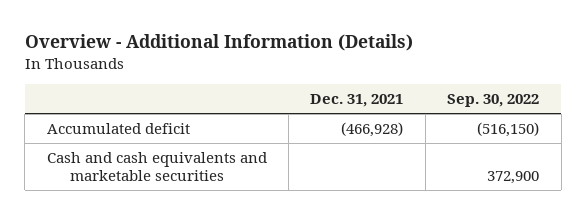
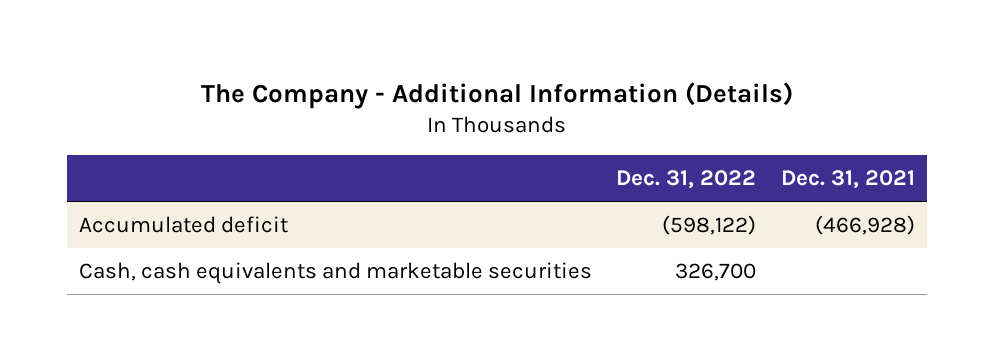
[24,34,413,52] Overview - Additional Information (Details) -> [200,81,793,109] The Company - Additional Information (Details)
[447,94,540,108] Sep. 30, 2022 -> none
none -> [616,170,757,190] Dec. 31, 2022
[46,152,267,181] Cash and cash equivalents and marketable securities -> [78,262,592,285] Cash, cash equivalents and marketable securities

